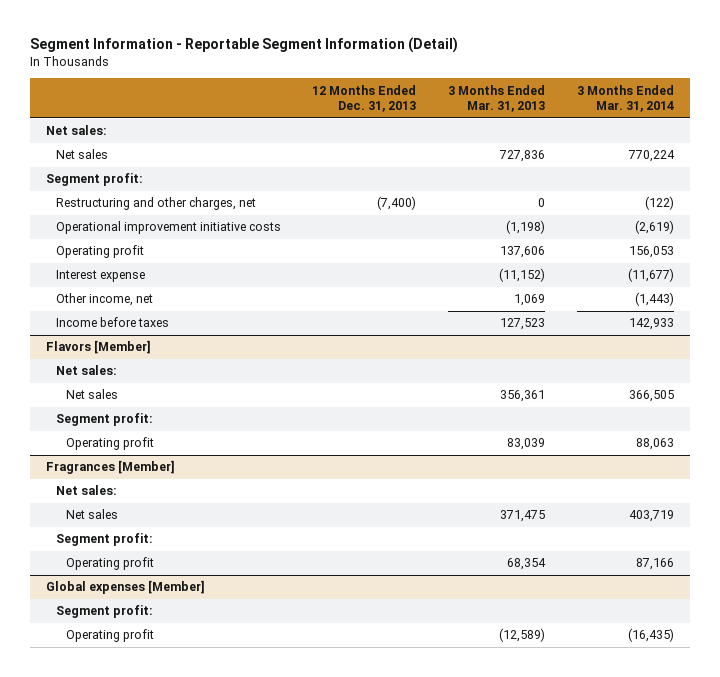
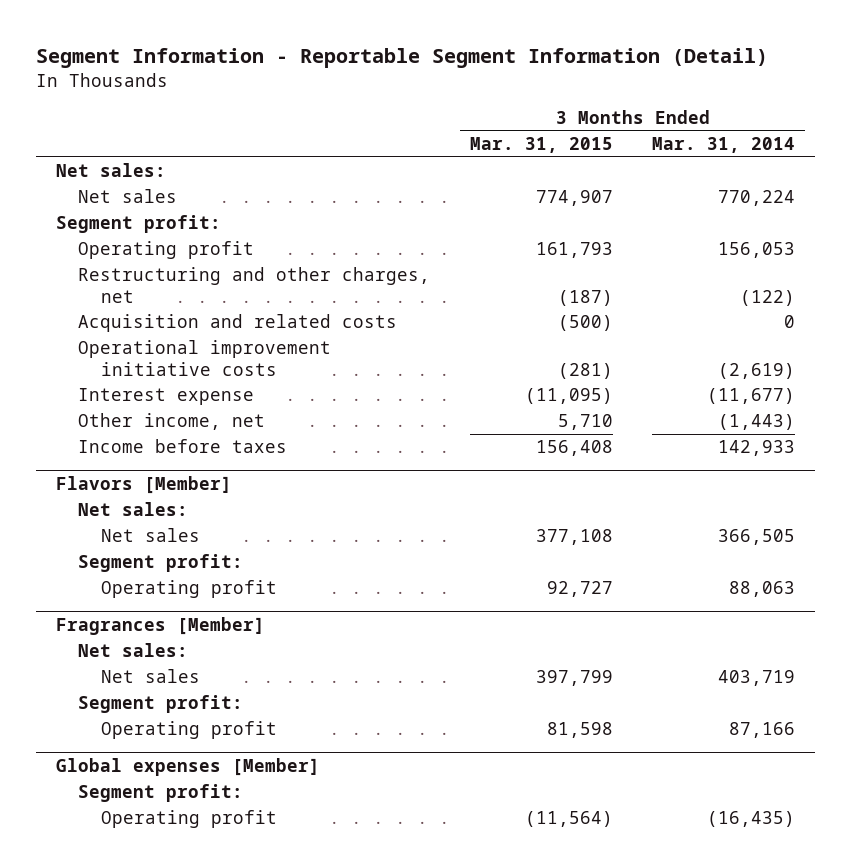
[312,84,417,113] 12 Months Ended Dec. 31, 2013 -> none
[448,84,546,113] 3 Months Ended Mar. 31, 2013 -> none
none -> [469,137,613,154] Mar. 31, 2015
[55,245,144,259] Operating profit -> [78,241,255,260] Operating profit
none -> [78,314,398,333] Acquisition and related costs

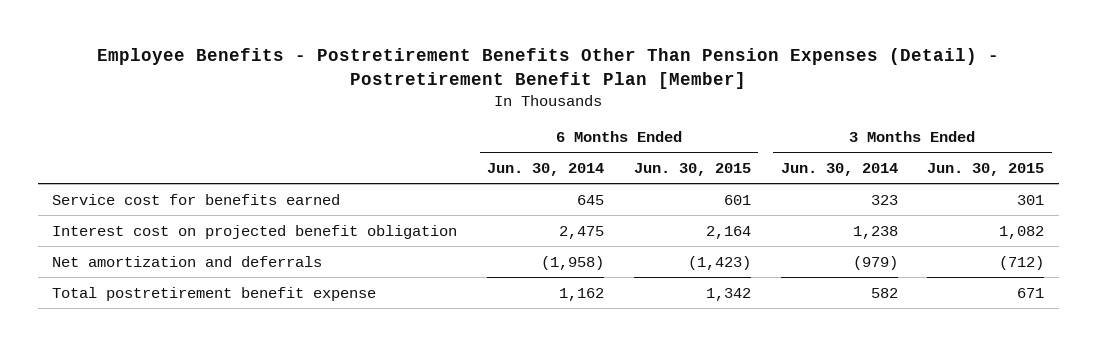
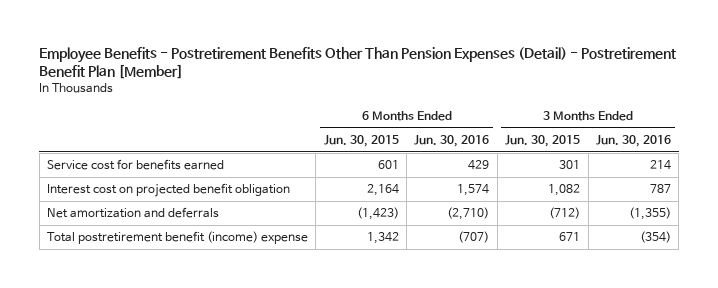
[487,162,605,176] Jun. 30, 2014 -> none
[780,162,898,176] Jun. 30, 2014 -> none
none -> [414,134,490,147] Jun. 30, 2016
none -> [595,134,671,147] Jun. 30, 2016
[52,286,377,301] Total postretirement benefit expense -> [47,231,309,245] Total postretirement benefit (income) expense

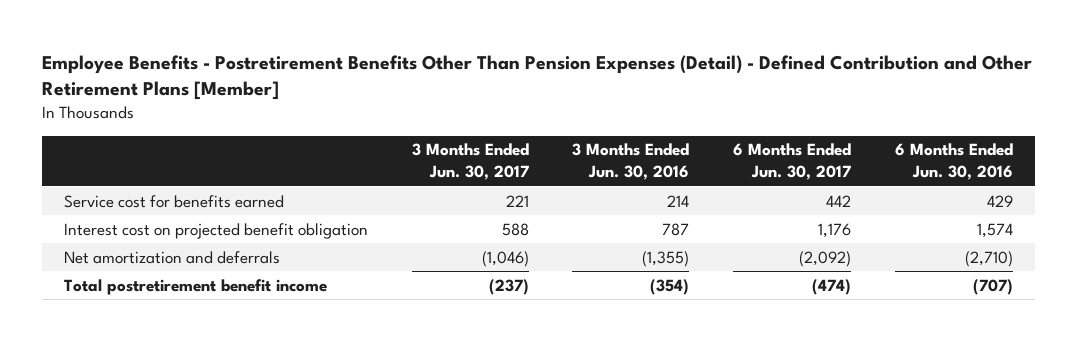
[39,46,677,79] Employee Benefits - Postretirement Benefits Other Than Pension Expenses (Detail) - Postretirement Benefit Plan [Member] -> [42,54,1033,101] Employee Benefits - Postretirement Benefits Other Than Pension Expenses (Detail) - Defined Contribution and Other Retirement Plans [Member]
[323,134,399,147] Jun. 30, 2015 -> none
[505,134,581,147] Jun. 30, 2015 -> none
none -> [411,143,529,181] 3 Months Ended Jun. 30, 2017
none -> [733,143,852,181] 6 Months Ended Jun. 30, 2017
[47,231,309,245] Total postretirement benefit (income) expense -> [64,278,328,295] Total postretirement benefit income

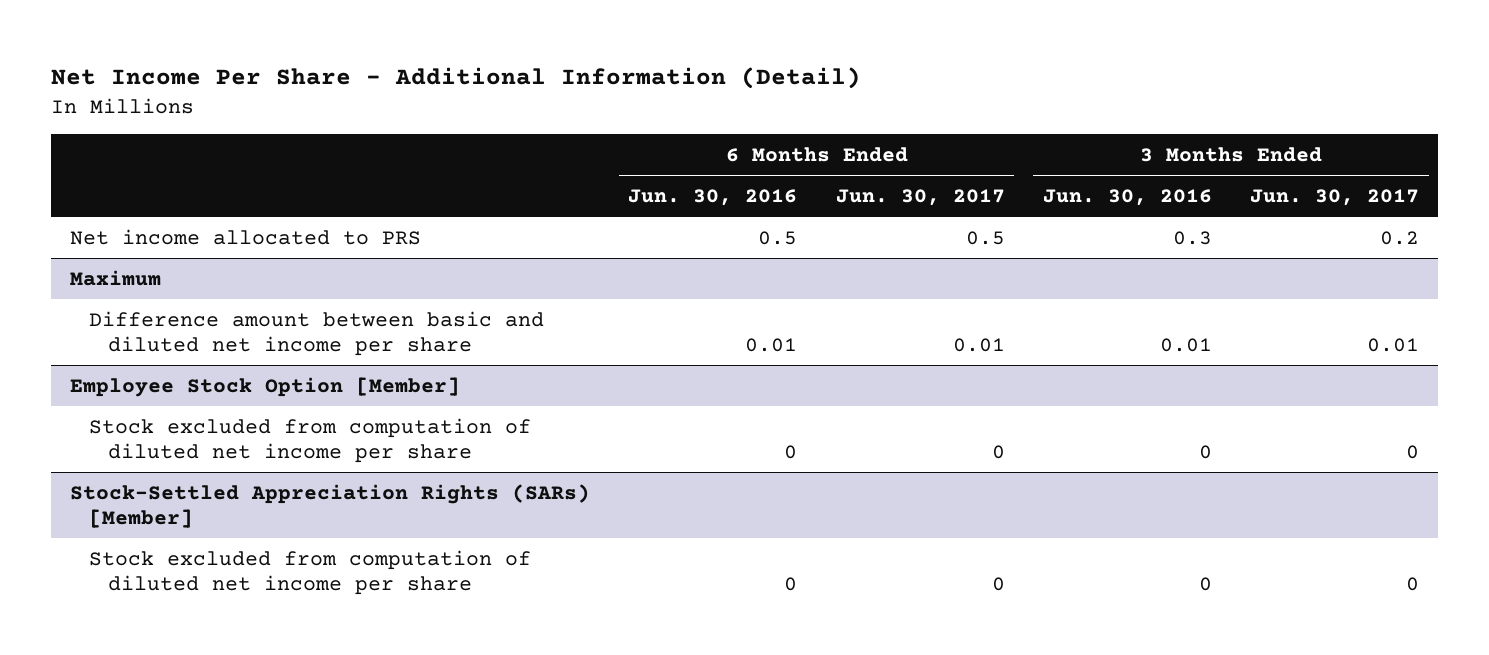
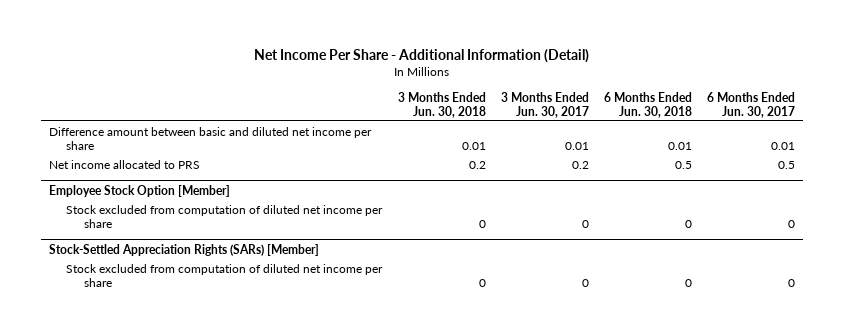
[628,188,798,206] Jun. 30, 2016 -> none
[1042,188,1212,206] Jun. 30, 2016 -> none
none -> [397,91,486,118] 3 Months Ended Jun. 30, 2018
none -> [603,91,692,118] 6 Months Ended Jun. 30, 2018
[70,269,162,286] Maximum -> none
[70,228,422,245] Net income allocated to PRS -> [48,159,200,169] Net income allocated to PRS

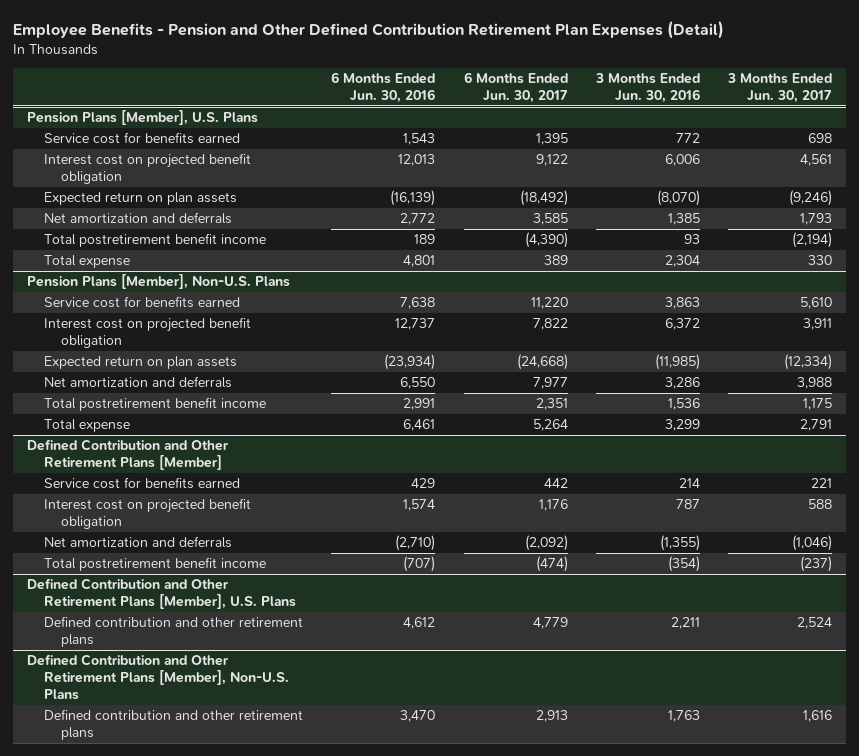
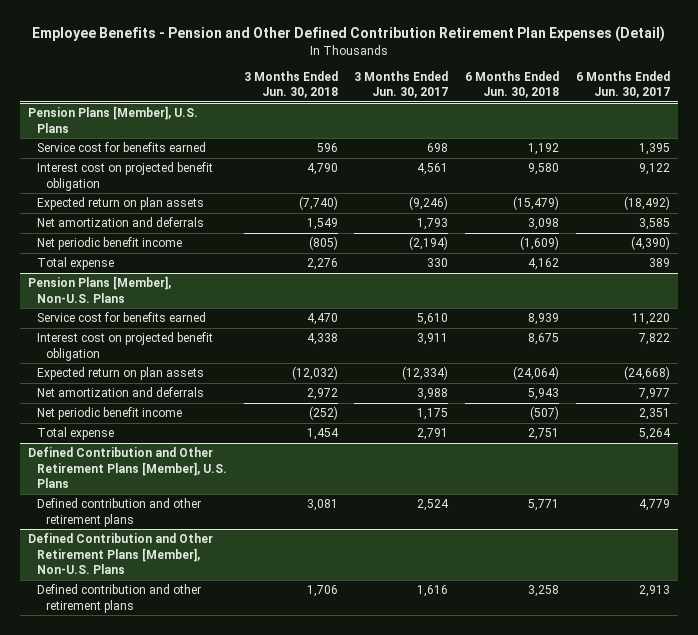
[331,72,436,104] 6 Months Ended Jun. 30, 2016 -> none
[594,73,700,104] 3 Months Ended Jun. 30, 2016 -> none
none -> [243,70,338,99] 3 Months Ended Jun. 30, 2018
none -> [464,70,559,99] 6 Months Ended Jun. 30, 2018
[44,233,267,248] Total postretirement benefit income -> [36,237,182,251] Net periodic benefit income
[44,397,267,412] Total postretirement benefit income -> [36,407,182,421] Net periodic benefit income
[27,439,230,471] Defined Contribution and Other Retirement Plans [Member] -> none
[44,477,241,490] Service cost for benefits earned -> none
[44,498,252,530] Interest cost on projected benefit obligation -> none
[44,536,233,549] Net amortization and deferrals -> none
[44,557,267,572] Total postretirement benefit income -> none

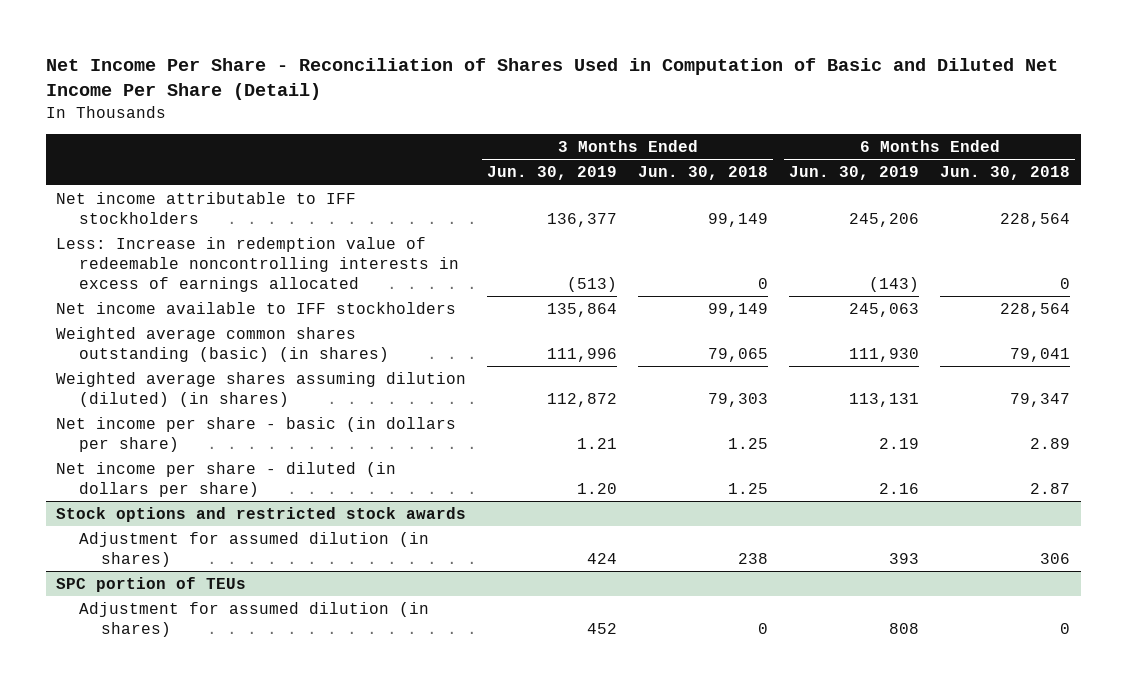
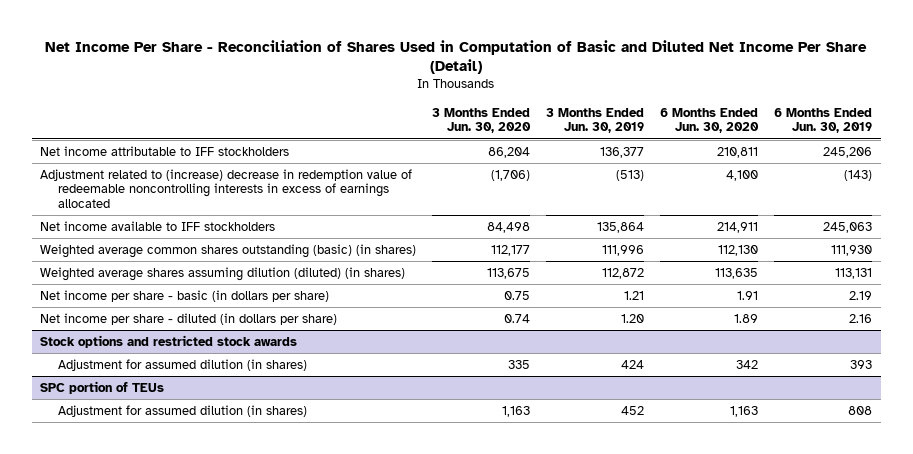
[638,166,769,181] Jun. 30, 2018 -> none
[940,166,1071,181] Jun. 30, 2018 -> none
none -> [432,107,532,134] 3 Months Ended Jun. 30, 2020
none -> [660,107,760,134] 6 Months Ended Jun. 30, 2020
[56,236,459,293] Less: Increase in redemption value of redeemable noncontrolling interests in excess of earnings allocated -> [40,168,413,209] Adjustment related to (increase) decrease in redemption value of redeemable noncontrolling interests in excess of earnings allocated

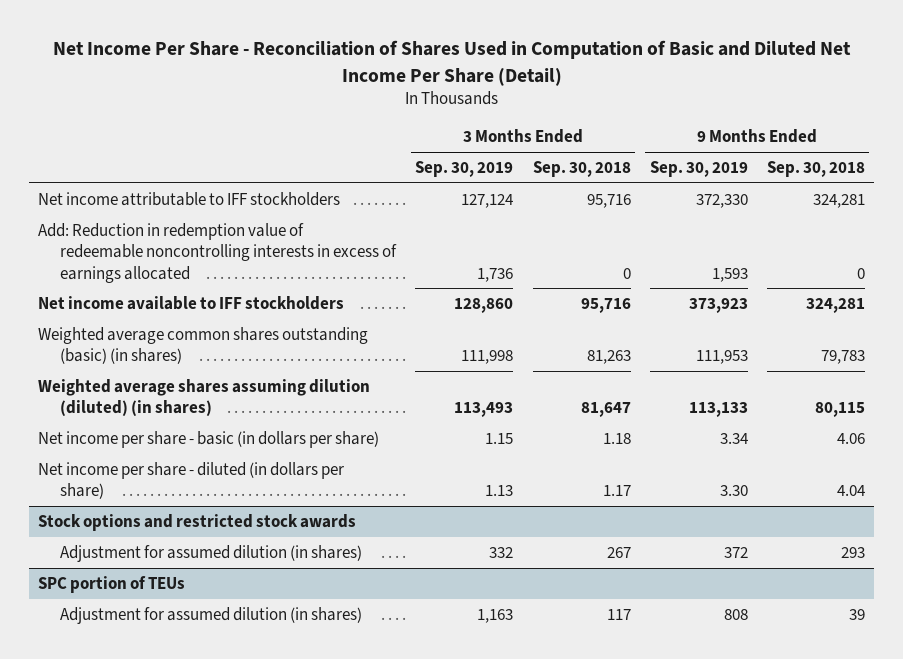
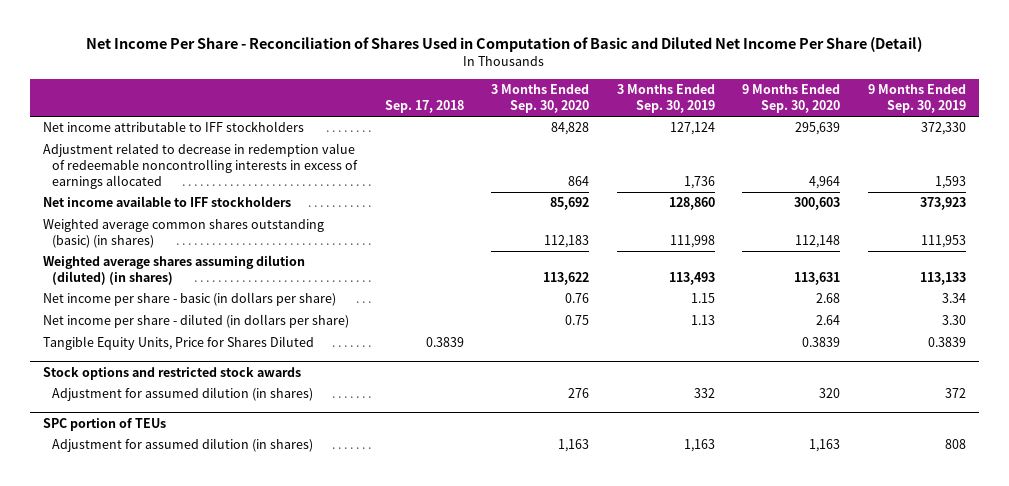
[532,161,631,178] Sep. 30, 2018 -> none
[766,161,865,178] Sep. 30, 2018 -> none
none -> [384,100,464,114] Sep. 17, 2018
none -> [491,84,590,114] 3 Months Ended Sep. 30, 2020
none -> [742,84,841,114] 9 Months Ended Sep. 30, 2020
[38,222,398,283] Add: Reduction in redemption value of redeemable noncontrolling interests in excess of earnings allocated -> [43,143,359,190] Adjustment related to decrease in redemption value of redeemable noncontrolling interests in excess of earnings allocated
none -> [43,336,315,351] Tangible Equity Units, Price for Shares Diluted

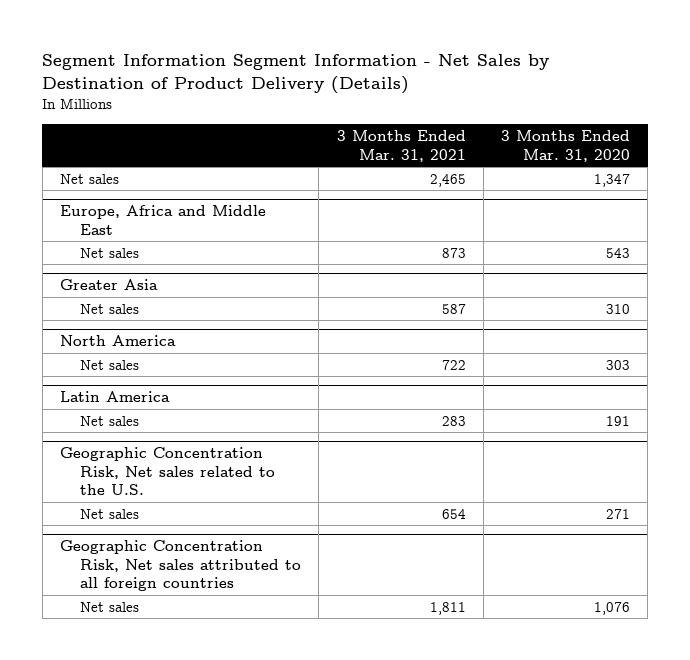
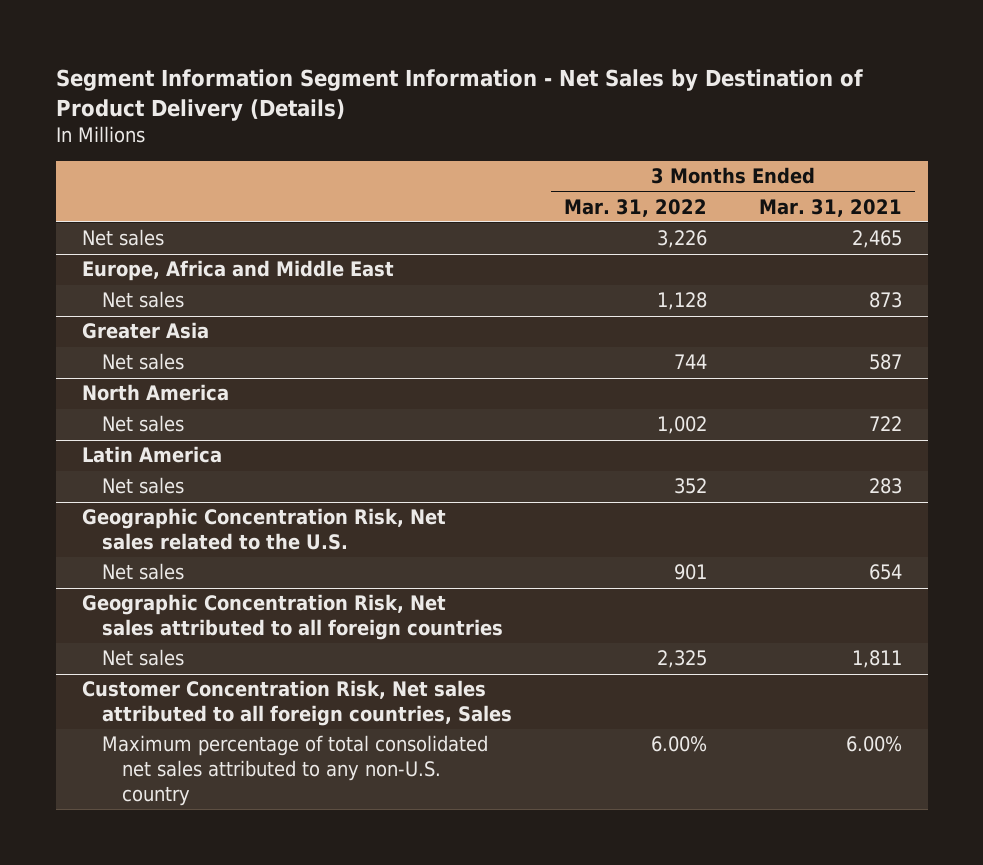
[500,129,630,162] 3 Months Ended Mar. 31, 2020 -> none
none -> [563,198,707,217] Mar. 31, 2022
none -> [81,680,512,727] Customer Concentration Risk, Net sales attributed to all foreign countries, Sales
none -> [101,735,488,806] Maximum percentage of total consolidated net sales attributed to any non-U.S. country

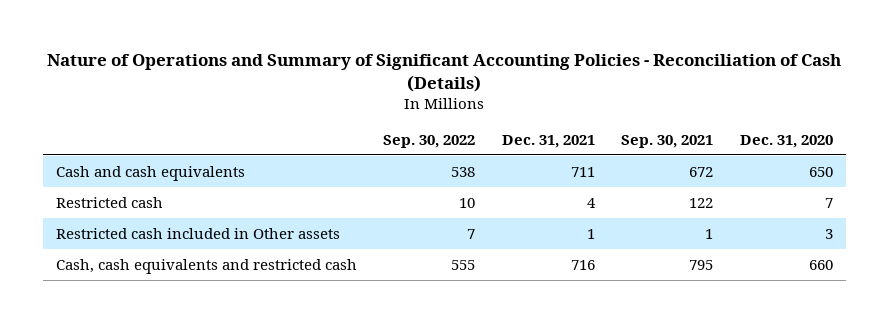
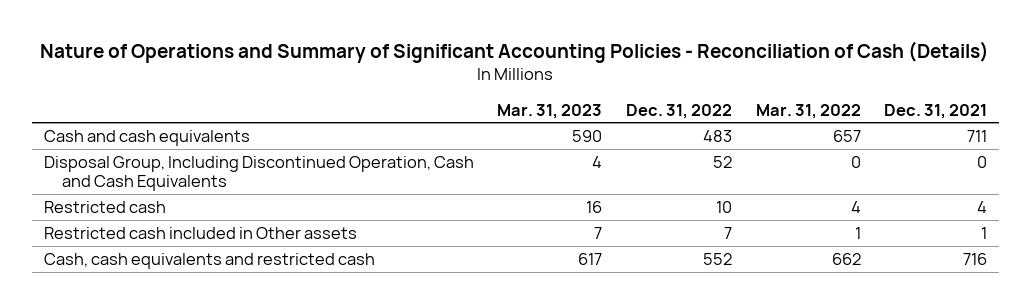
[383,134,476,148] Sep. 30, 2022 -> none
[621,134,714,148] Sep. 30, 2021 -> none
[739,134,833,148] Dec. 31, 2020 -> none
none -> [497,103,603,119] Mar. 31, 2023
none -> [625,103,732,119] Dec. 31, 2022
none -> [755,103,861,119] Mar. 31, 2022
none -> [43,155,474,192] Disposal Group, Including Discontinued Operation, Cash and Cash Equivalents

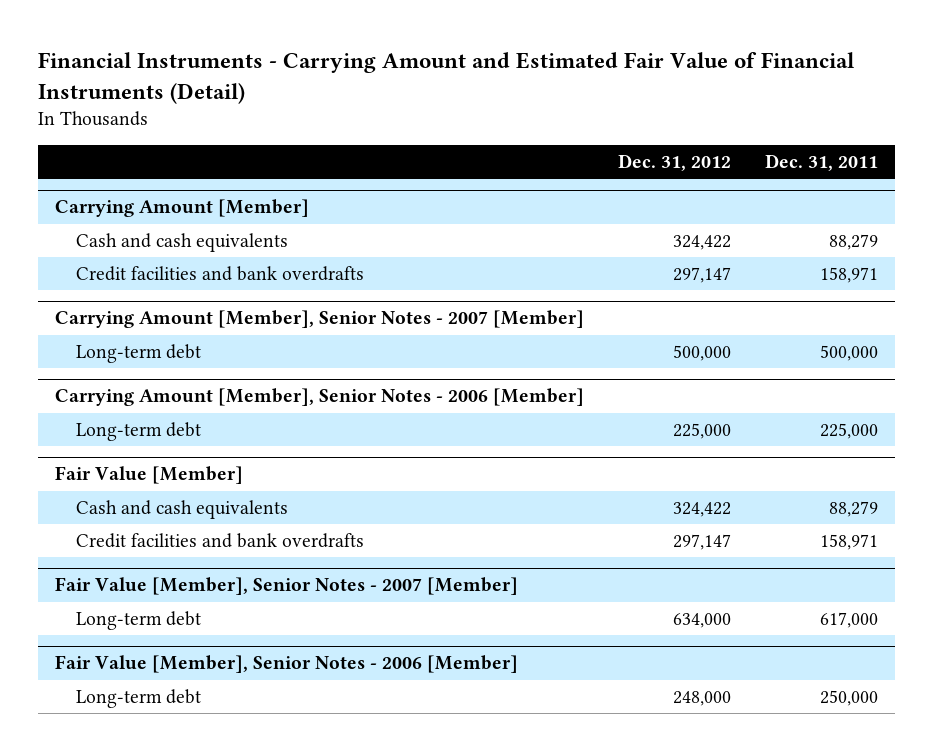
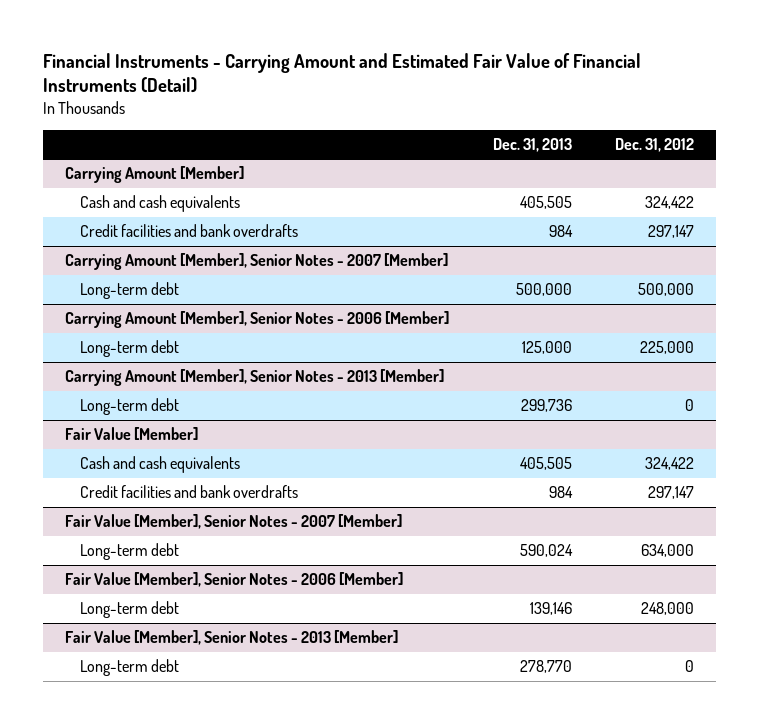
[765,154,879,172] Dec. 31, 2011 -> none
none -> [492,137,572,152] Dec. 31, 2013
none -> [65,369,445,387] Carrying Amount [Member], Senior Notes - 2013 [Member]
none -> [80,398,180,416] Long-term debt
none -> [65,630,399,646] Fair Value [Member], Senior Notes - 2013 [Member]
none -> [80,659,180,677] Long-term debt

